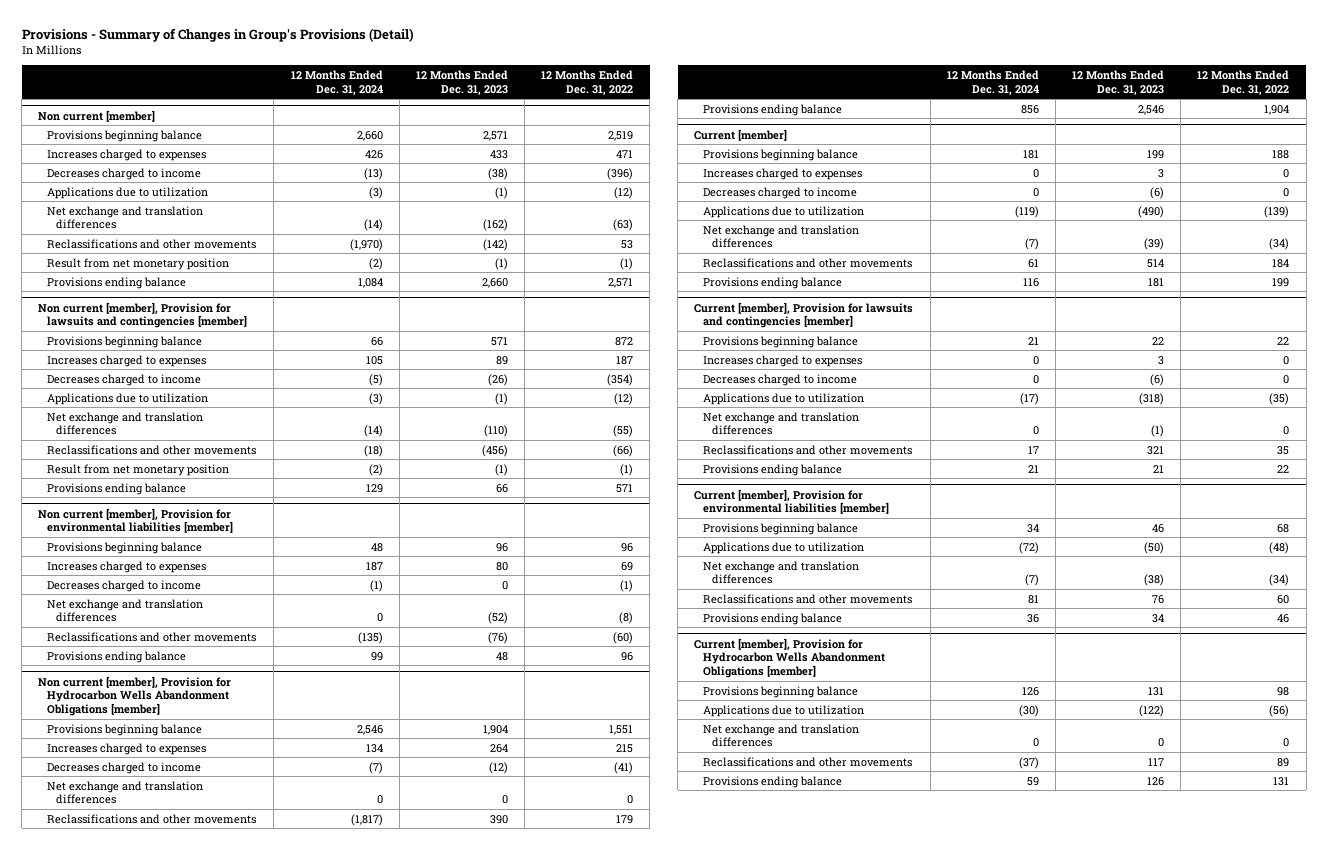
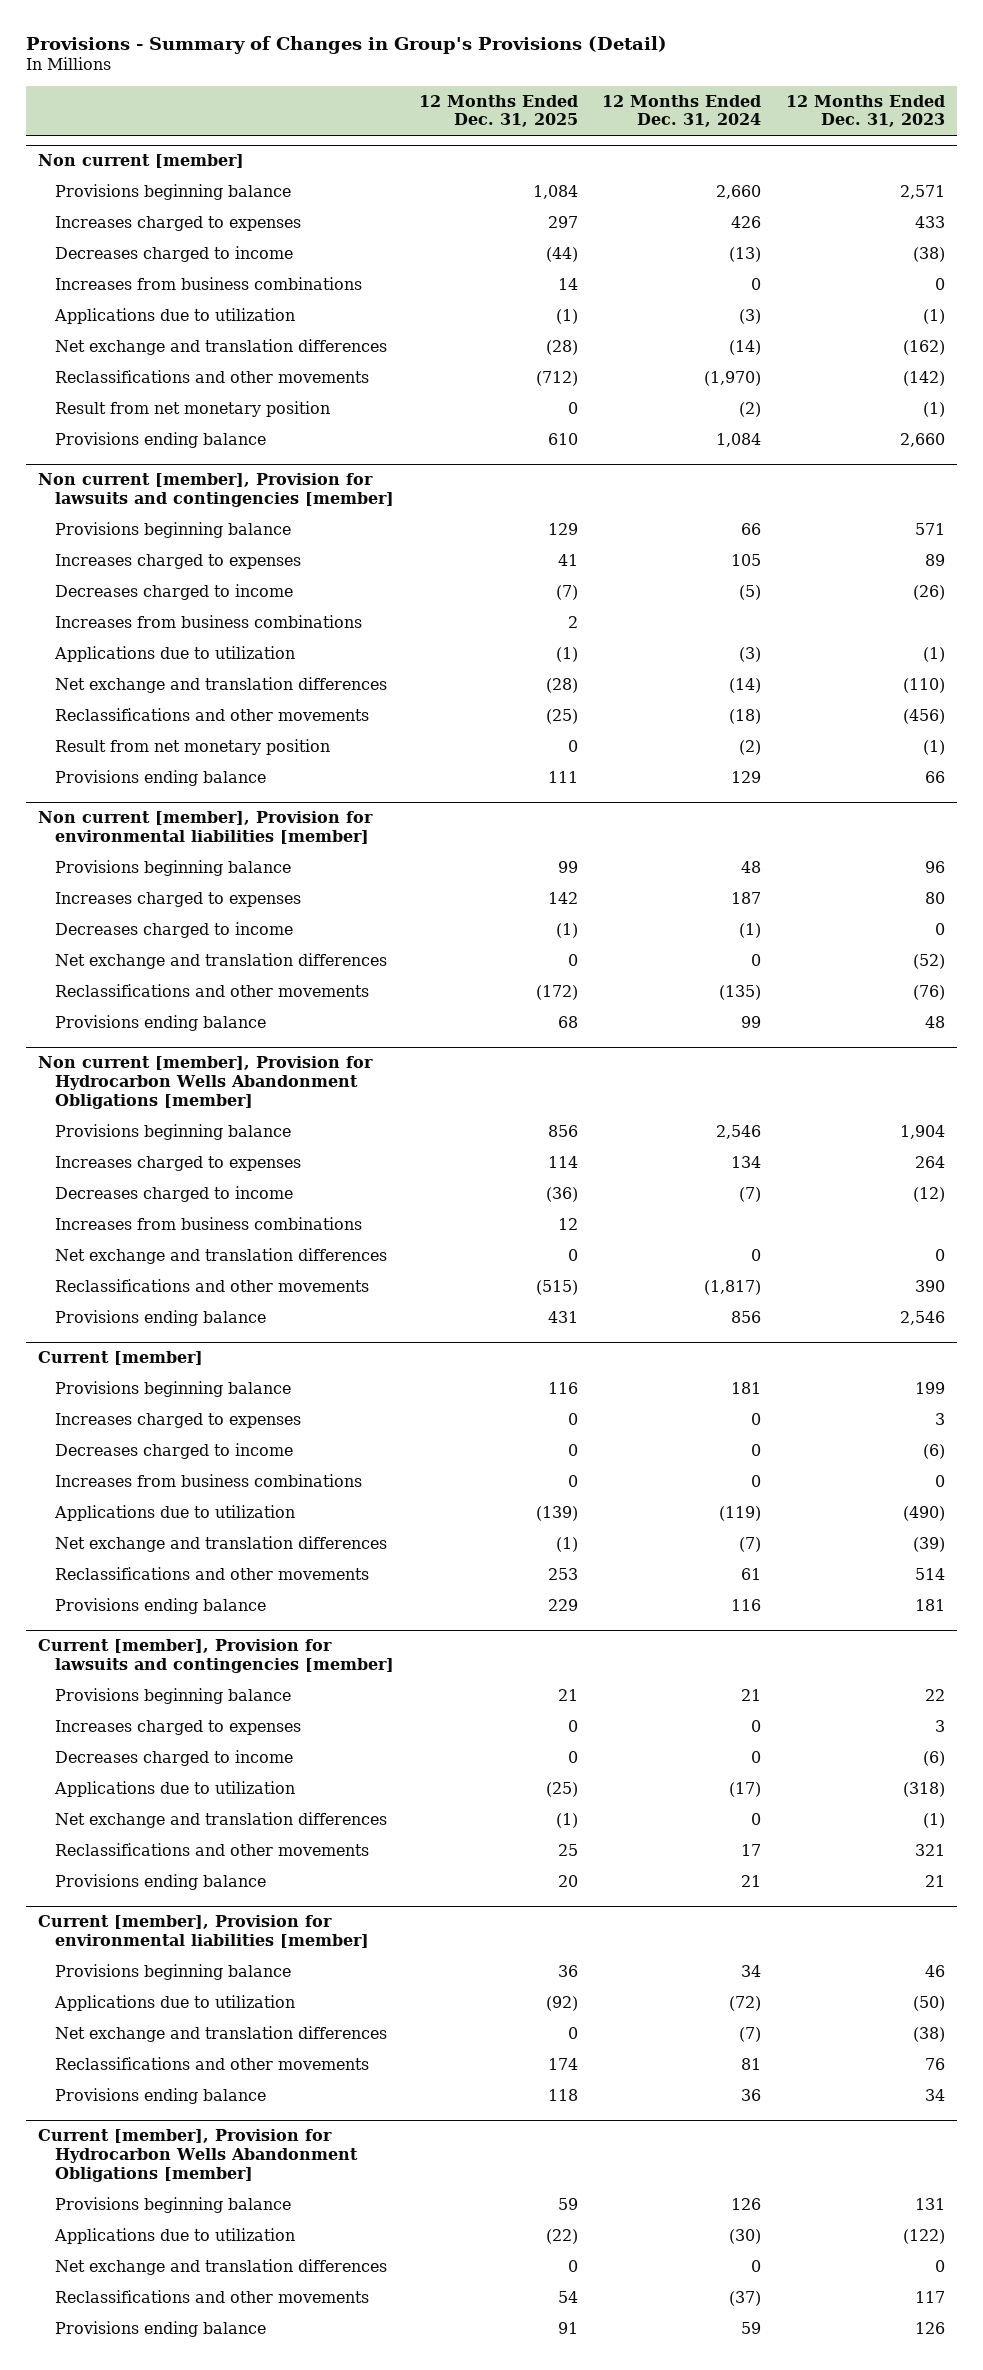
[541,69,634,95] 12 Months Ended Dec. 31, 2022 -> none
none -> [418,94,578,128] 12 Months Ended Dec. 31, 2025
none -> [55,276,363,290] Increases from business combinations
none -> [55,614,363,628] Increases from business combinations
none -> [55,1216,363,1230] Increases from business combinations
none -> [55,1473,363,1487] Increases from business combinations

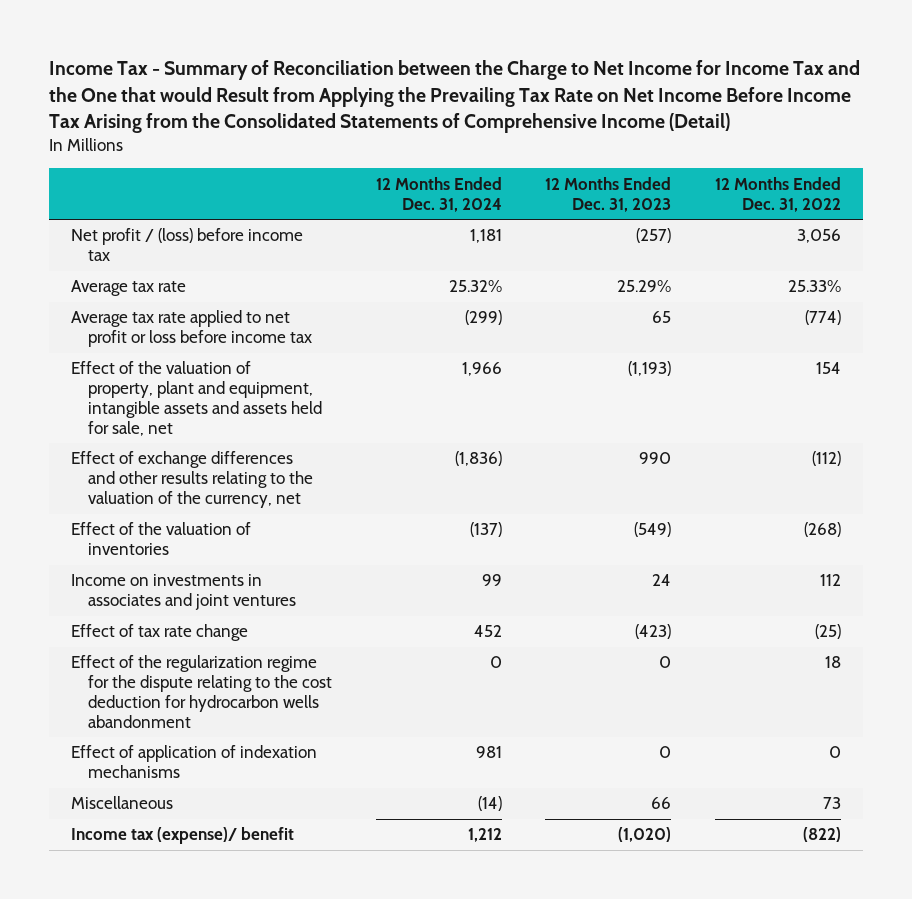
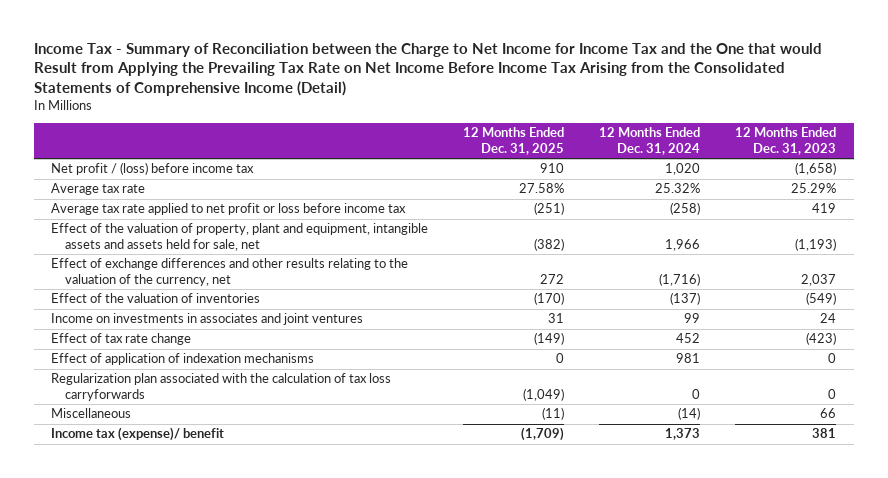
[715,176,842,212] 12 Months Ended Dec. 31, 2022 -> none
none -> [463,127,565,156] 12 Months Ended Dec. 31, 2025
[469,229,502,244] 1,181 -> [665,163,701,176] 1,020
[636,228,672,244] (257) -> [795,162,837,176] (1,658)
[464,310,502,326] (299) -> [670,202,701,216] (258)
[652,311,672,324] 65 -> [812,203,837,214] 419
[454,451,502,467] (1,836) -> [659,272,701,286] (1,716)
[639,452,672,465] 990 -> [801,273,837,286] 2,037
[70,655,333,728] Effect of the regularization regime for the dispute relating to the cost deduction for hydrocarbon wells abandonment -> none
none -> [51,373,392,401] Regularization plan associated with the calculation of tax loss carryforwards
[467,828,502,843] 1,212 -> [665,428,701,441] 1,373
[618,827,672,843] (1,020) -> [812,428,837,439] 381

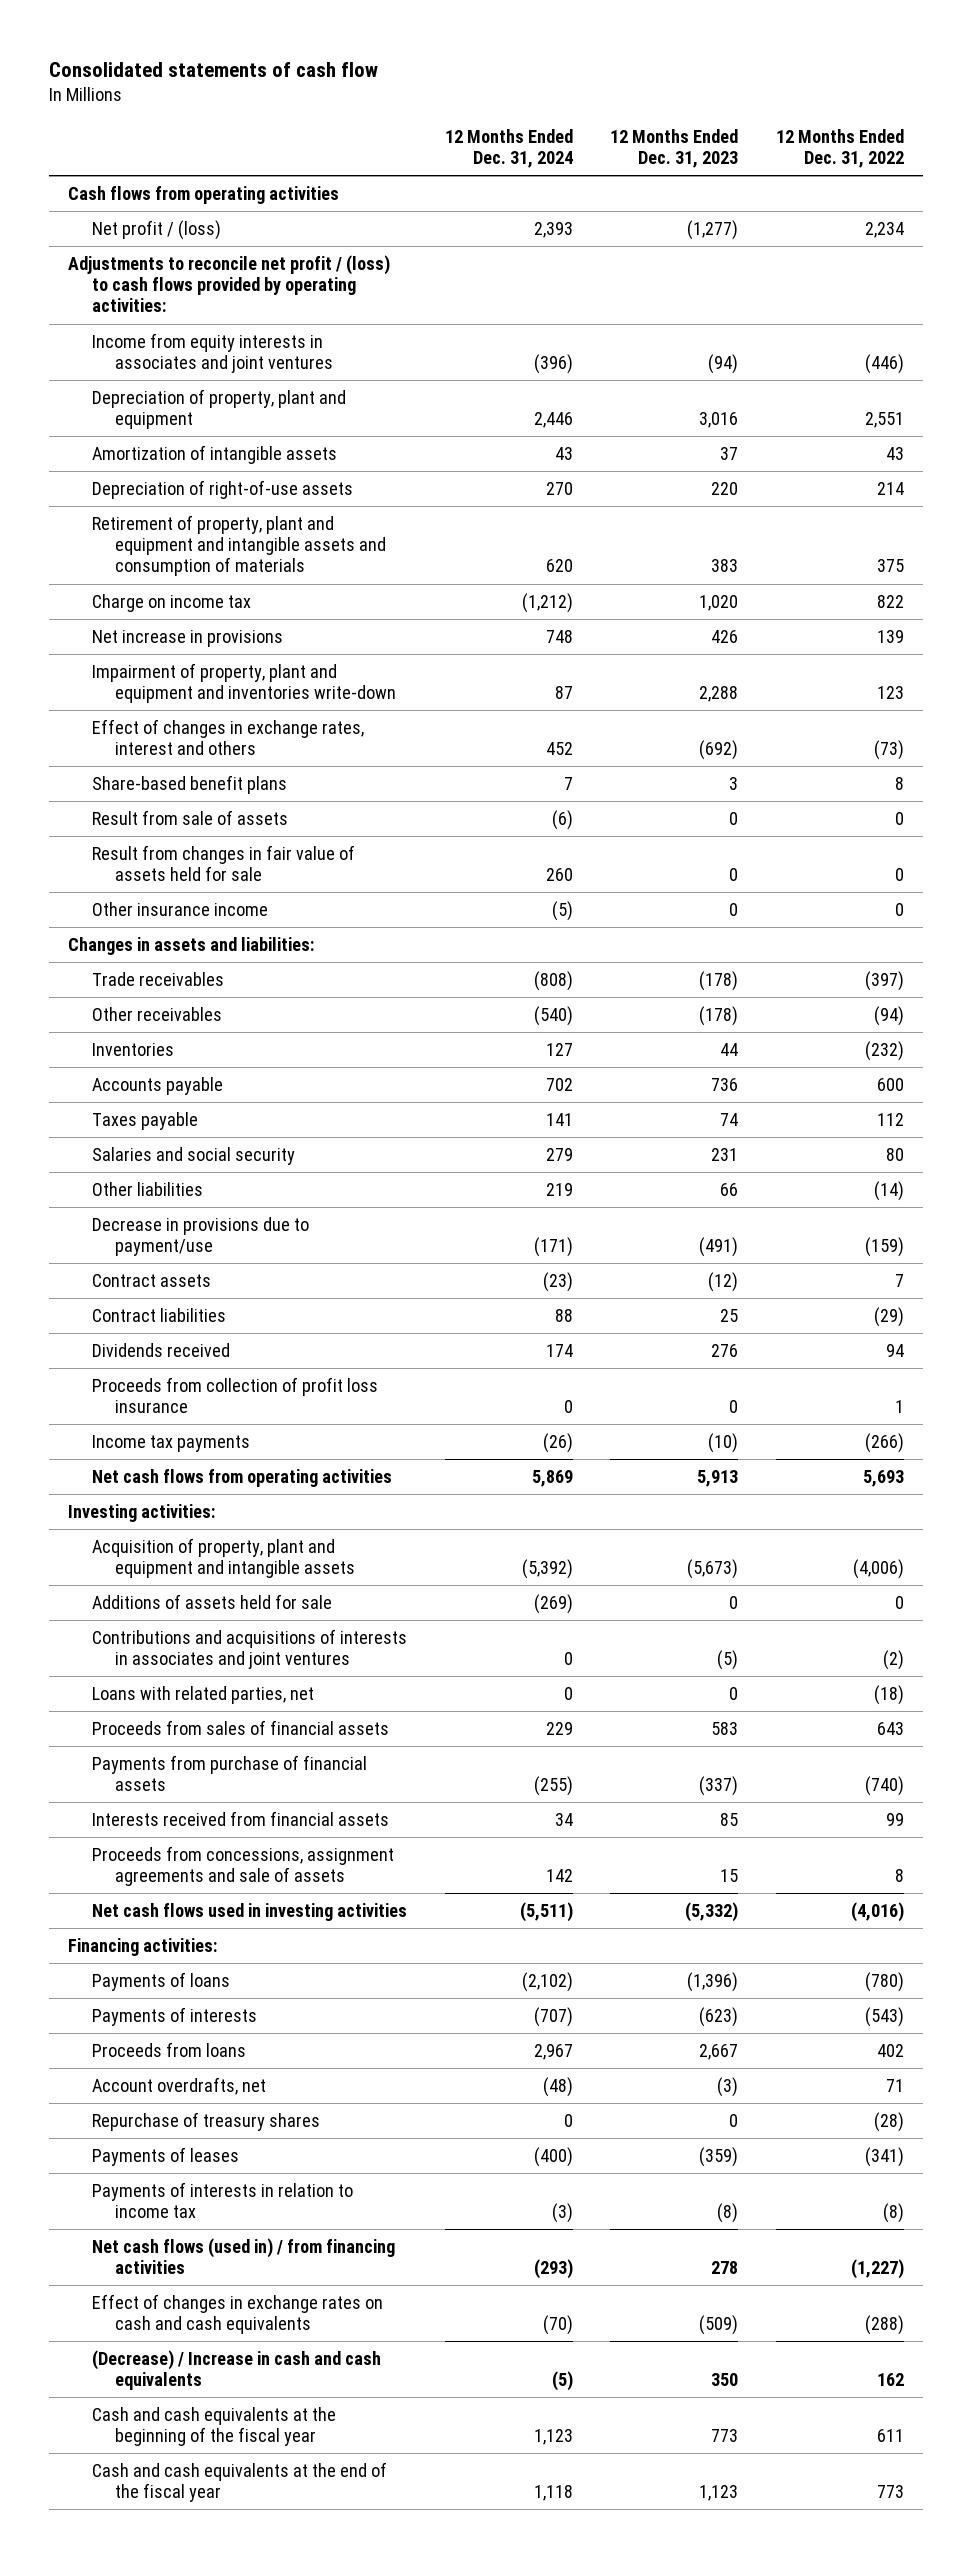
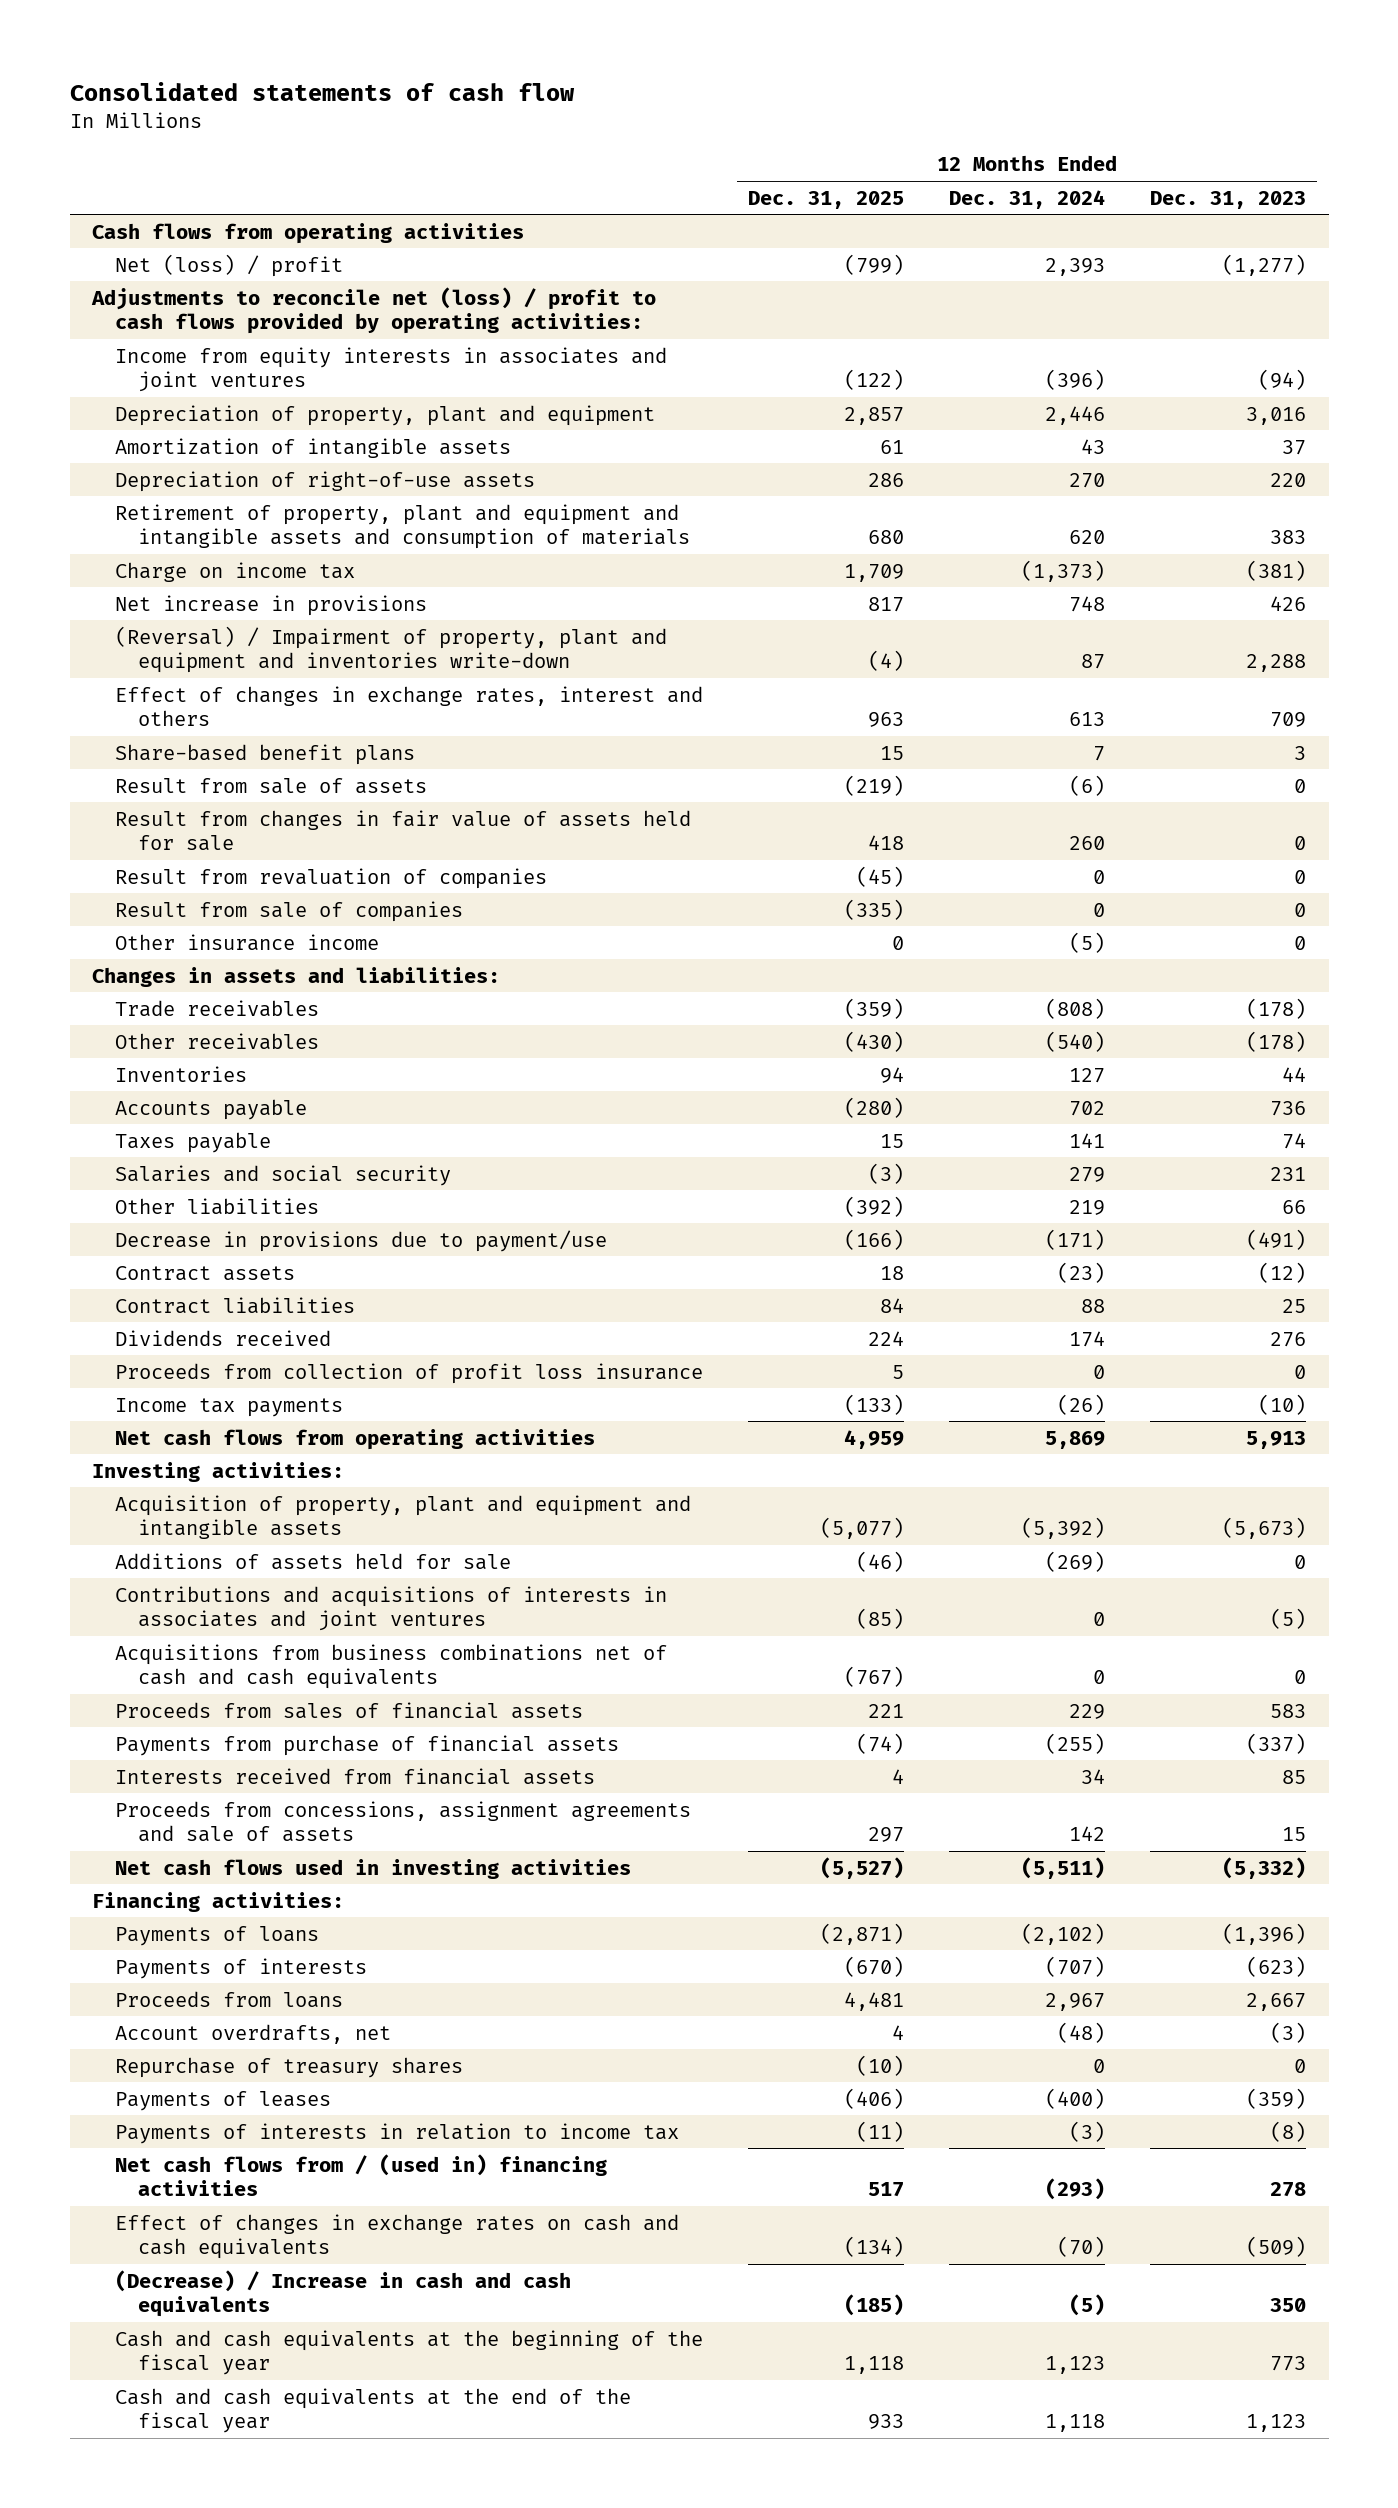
[776,129,905,169] 12 Months Ended Dec. 31, 2022 -> none
none -> [747,190,904,209] Dec. 31, 2025
[91,219,221,240] Net profit / (loss) -> [114,253,343,277] Net (loss) / profit
[68,254,391,313] Adjustments to reconcile net profit / (loss) to cash flows provided by operating activities: -> [91,286,657,334] Adjustments to reconcile net (loss) / profit to cash flows provided by operating activities:
[521,592,573,613] (1,212) -> [1021,559,1106,582] (1,373)
[699,594,739,611] 1,020 -> [1246,559,1307,581] (381)
[91,662,397,704] Impairment of property, plant and equipment and inventories write-down -> [114,625,667,673] (Reversal) / Impairment of property, plant and equipment and inventories write-down
[545,742,573,756] 452 -> [1069,711,1106,726] 613
[699,740,739,761] (692) -> [1270,711,1307,727] 709
none -> [114,867,547,889] Result from revaluation of companies
none -> [114,900,463,922] Result from sale of companies
[91,1685,314,1704] Loans with related parties, net -> none
none -> [114,1643,667,1689] Acquisitions from business combinations net of cash and cash equivalents
[91,2237,395,2275] Net cash flows (used in) / from financing activities -> [114,2153,607,2196] Net cash flows from / (used in) financing activities

